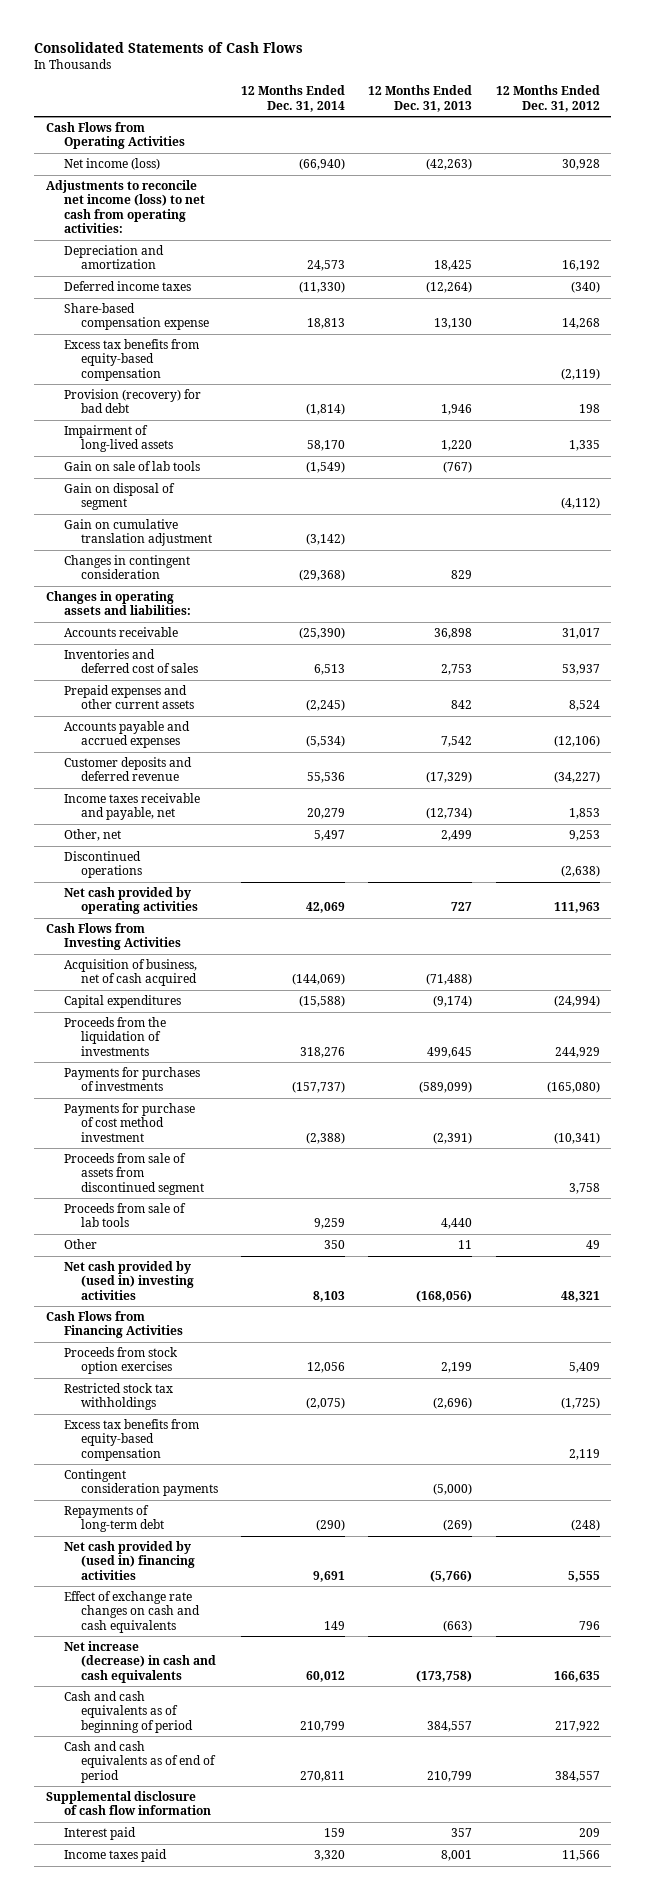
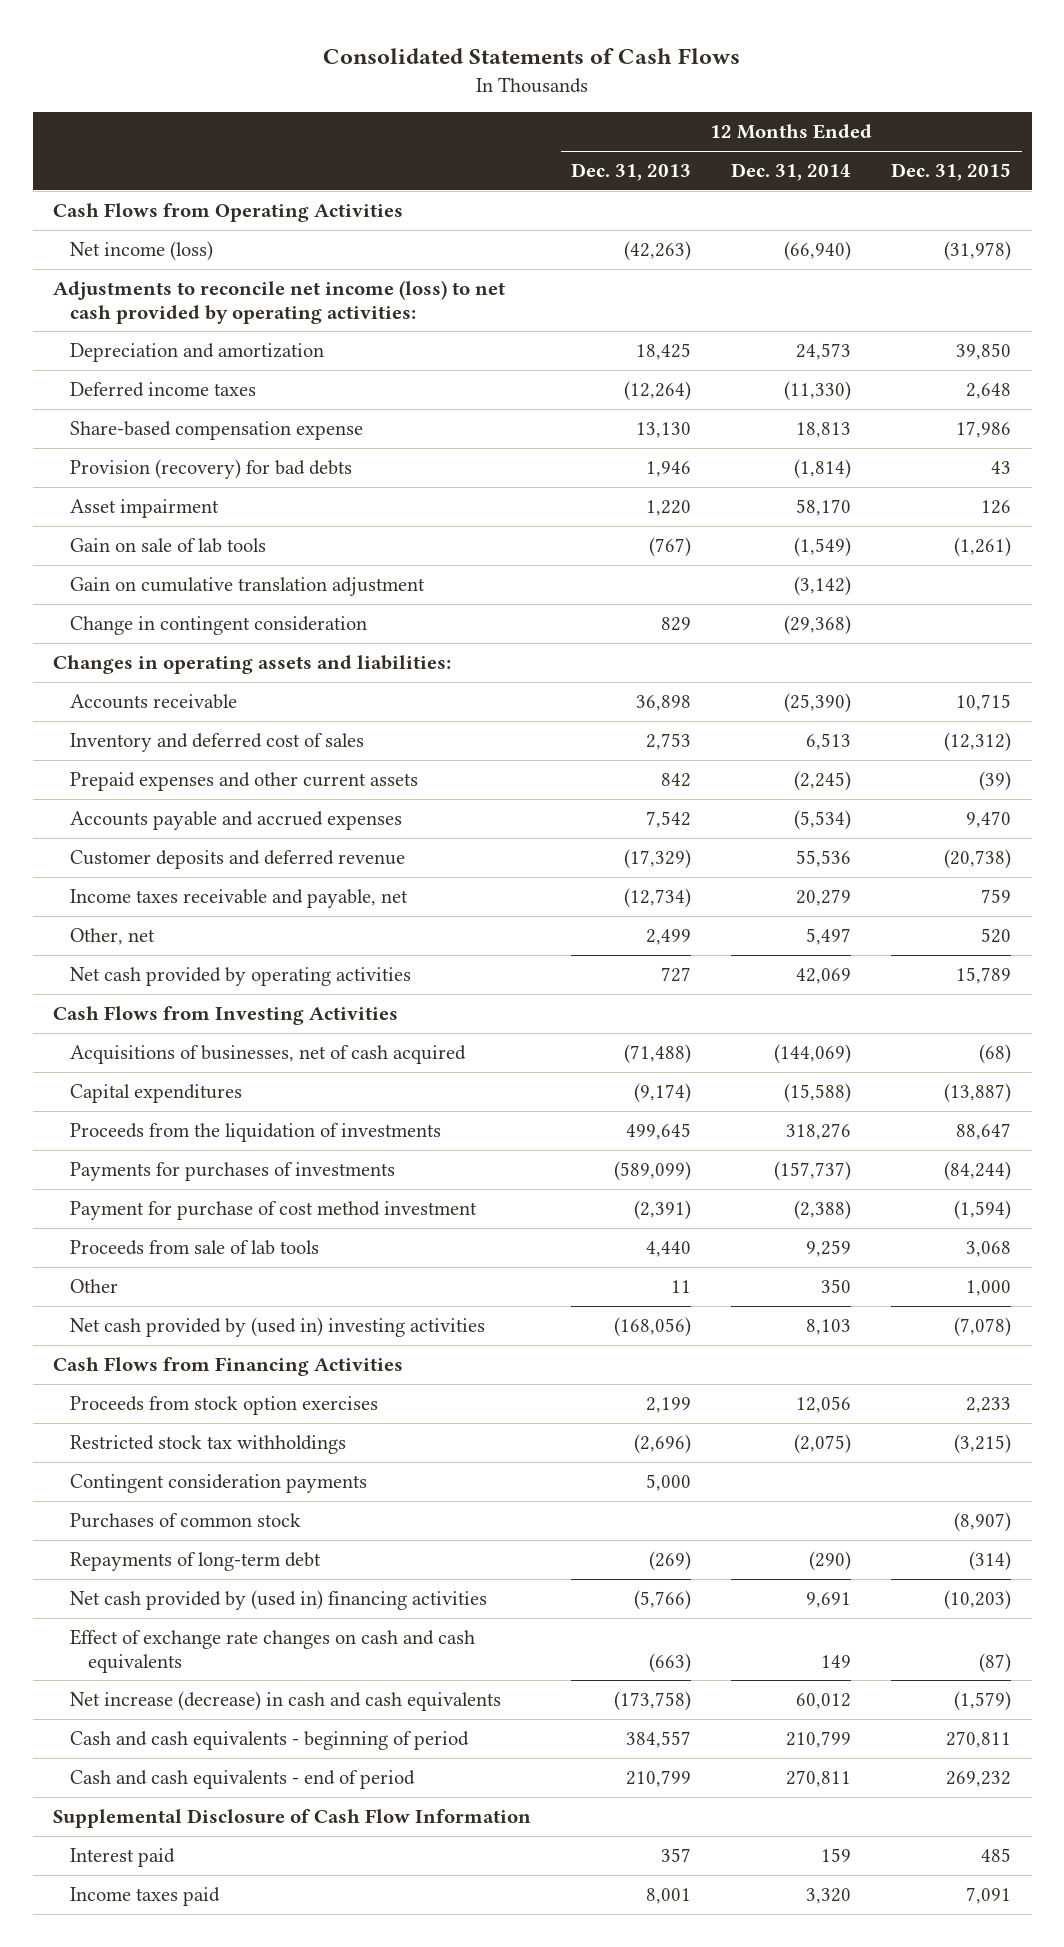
[495,85,600,112] 12 Months Ended Dec. 31, 2012 -> none
none -> [891,162,1012,181] Dec. 31, 2015
[45,180,205,234] Adjustments to reconcile net income (loss) to net cash from operating activities: -> [52,279,505,324] Adjustments to reconcile net income (loss) to net cash provided by operating activities:
[63,339,199,381] Excess tax benefits from equity-based compensation -> none
[63,389,201,414] Provision (recovery) for bad debt -> [70,458,353,479] Provision (recovery) for bad debts
[63,425,174,453] Impairment of long-lived assets -> [70,498,220,518] Asset impairment
[63,483,175,511] Gain on disposal of segment -> none
[63,555,190,580] Changes in contingent consideration -> [70,615,368,635] Change in contingent consideration
[63,649,199,674] Inventories and deferred cost of sales -> [70,732,365,752] Inventory and deferred cost of sales
[63,851,143,879] Discontinued operations -> none
[63,959,198,987] Acquisition of business, net of cash acquired -> [70,1044,467,1064] Acquisitions of businesses, net of cash acquired
[63,1153,205,1195] Proceeds from sale of assets from discontinued segment -> none
[63,1103,195,1142] Payments for purchase of cost method investment -> [70,1200,478,1220] Payment for purchase of cost method investment
[63,1419,199,1461] Excess tax benefits from equity-based compensation -> none
[433,1483,473,1496] (5,000) -> [645,1473,691,1491] 5,000
none -> [70,1512,302,1528] Purchases of common stock
[63,1691,194,1733] Cash and cash equivalents as of beginning of period -> [70,1730,470,1750] Cash and cash equivalents - beginning of period
[63,1741,217,1783] Cash and cash equivalents as of end of period -> [70,1769,416,1789] Cash and cash equivalents - end of period
[45,1791,211,1816] Supplemental disclosure of cash flow information -> [52,1808,531,1828] Supplemental Disclosure of Cash Flow Information

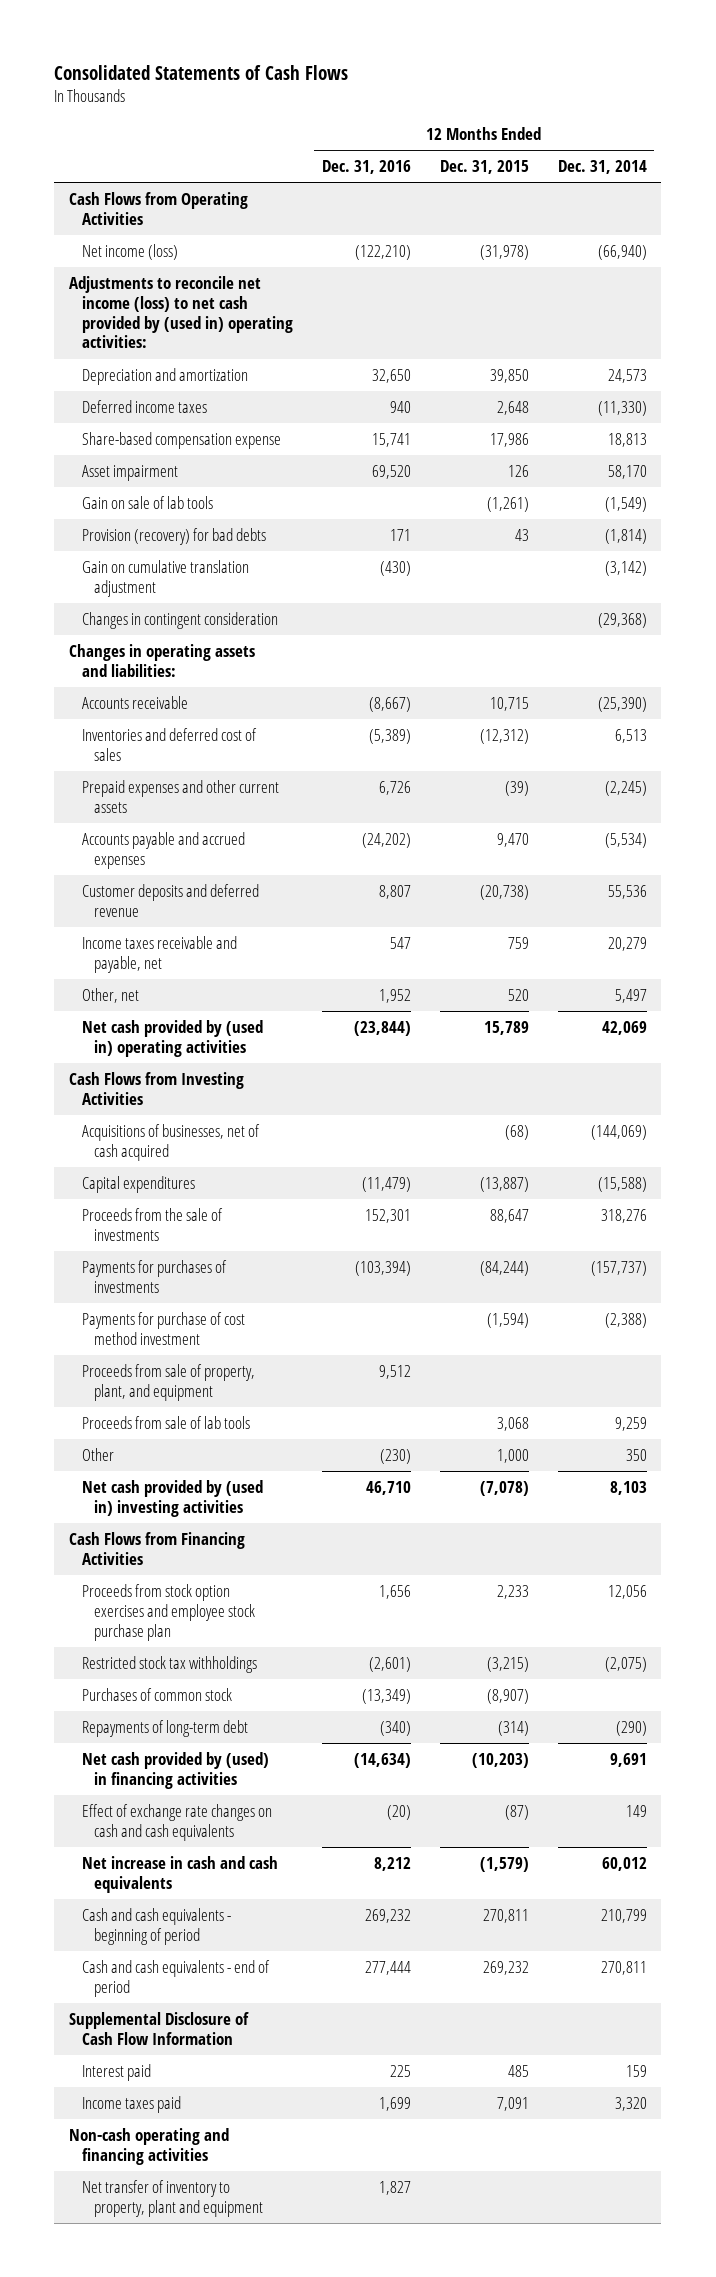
[570,162,691,181] Dec. 31, 2013 -> none
none -> [321,160,411,175] Dec. 31, 2016
[52,279,505,324] Adjustments to reconcile net income (loss) to net cash provided by operating activities: -> [68,275,293,349] Adjustments to reconcile net income (loss) to net cash provided by (used in) operating activities:
[70,458,353,479] Provision (recovery) for bad debts -> [81,527,266,545] Provision (recovery) for bad debts
[70,615,368,635] Change in contingent consideration -> [81,611,278,629] Changes in contingent consideration
[70,732,365,752] Inventory and deferred cost of sales -> [81,727,257,761] Inventories and deferred cost of sales
[70,966,412,986] Net cash provided by operating activities -> [81,1019,263,1057] Net cash provided by (used in) operating activities
[70,1122,442,1142] Proceeds from the liquidation of investments -> [81,1207,223,1241] Proceeds from the sale of investments
[70,1200,478,1220] Payment for purchase of cost method investment -> [81,1311,245,1345] Payments for purchase of cost method investment
none -> [81,1363,255,1401] Proceeds from sale of property, plant, and equipment
[70,1395,379,1415] Proceeds from stock option exercises -> [81,1583,256,1641] Proceeds from stock option exercises and employee stock purchase plan
[70,1473,368,1493] Contingent consideration payments -> none
[70,1589,488,1610] Net cash provided by (used in) financing activities -> [81,1751,269,1789] Net cash provided by (used) in financing activities
[70,1690,502,1711] Net increase (decrease) in cash and cash equivalents -> [81,1855,278,1893] Net increase in cash and cash equivalents
none -> [68,2127,229,2165] Non-cash operating and financing activities
none -> [81,2179,264,2217] Net transfer of inventory to property, plant and equipment

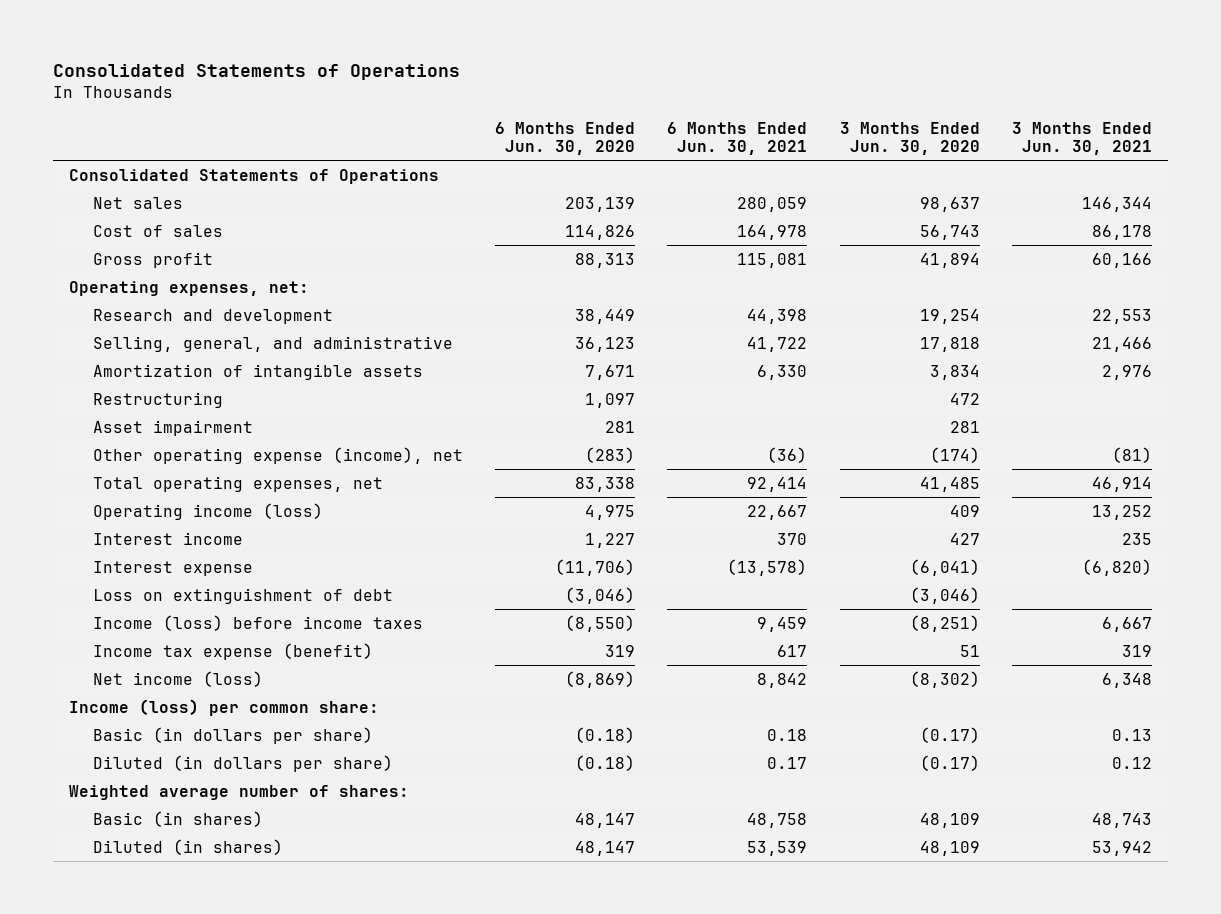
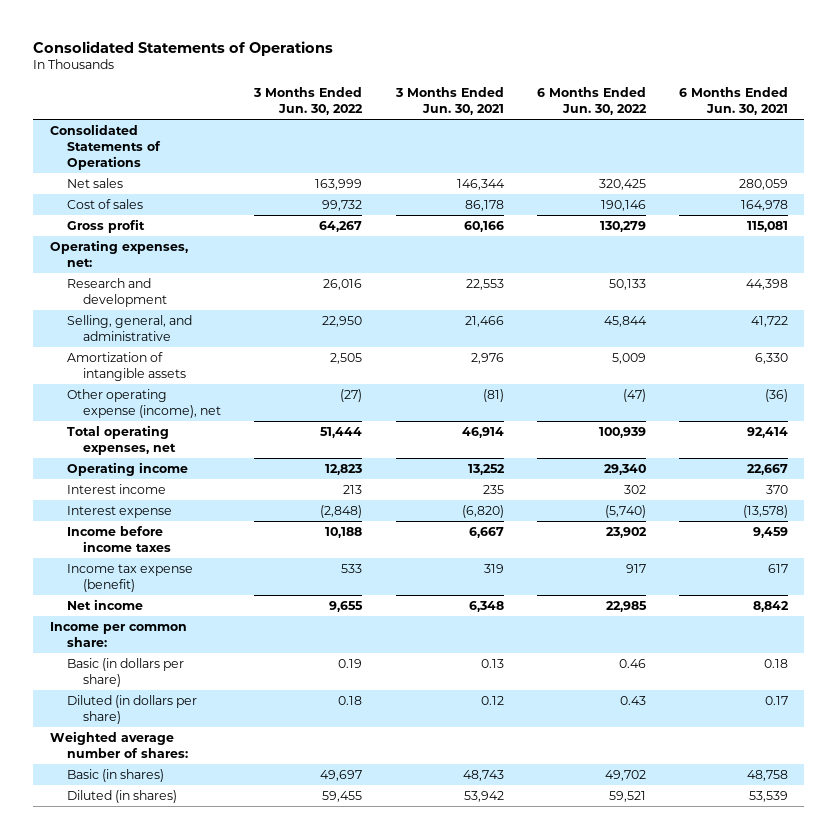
[494,121,635,156] 6 Months Ended Jun. 30, 2020 -> none
[839,121,980,156] 3 Months Ended Jun. 30, 2020 -> none
none -> [253,86,364,115] 3 Months Ended Jun. 30, 2022
none -> [536,86,647,115] 6 Months Ended Jun. 30, 2022
[92,391,223,408] Restructuring -> none
[92,419,253,436] Asset impairment -> none
[92,502,323,520] Operating income (loss) -> [66,461,188,476] Operating income
[92,587,393,604] Loss on extinguishment of debt -> none
[92,614,423,631] Income (loss) before income taxes -> [66,525,172,553] Income before income taxes
[92,670,263,687] Net income (loss) -> [66,598,143,610] Net income
[68,698,379,716] Income (loss) per common share: -> [50,621,188,648] Income per common share:

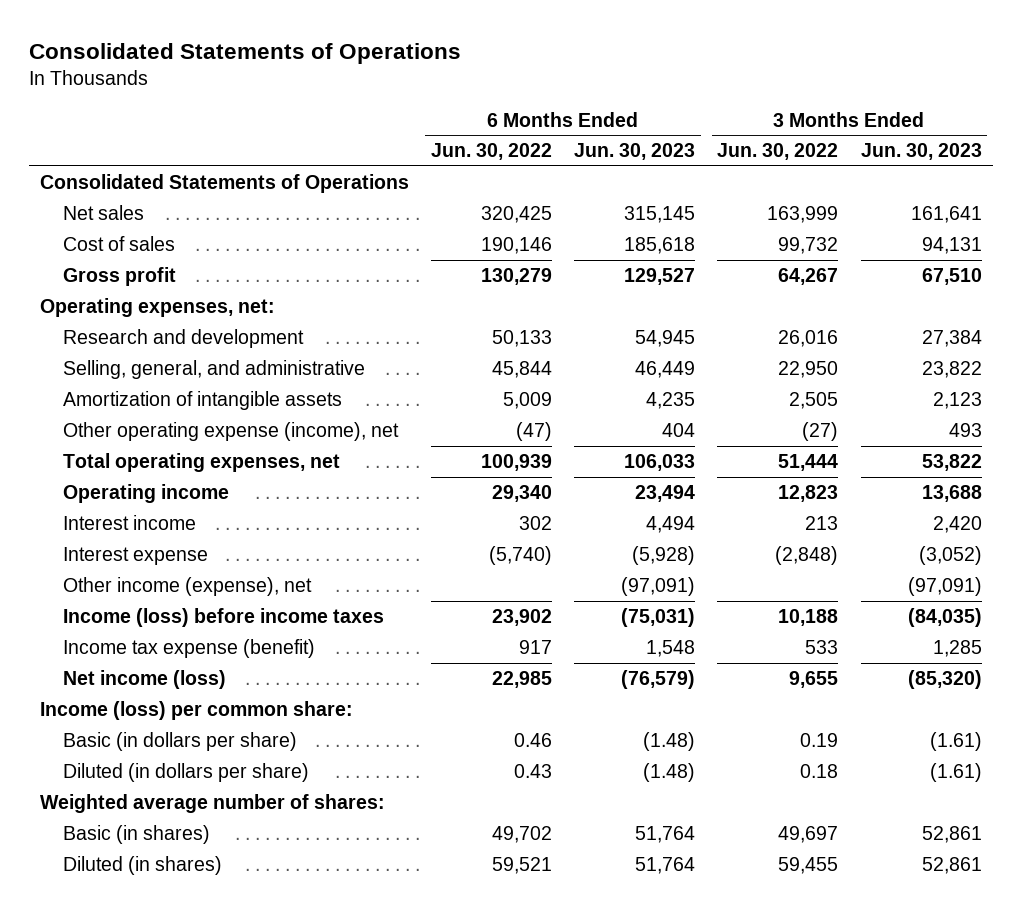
[394,86,504,115] 3 Months Ended Jun. 30, 2021 -> none
[678,86,788,115] 6 Months Ended Jun. 30, 2021 -> none
none -> [574,143,696,161] Jun. 30, 2023
none -> [860,143,982,161] Jun. 30, 2023
none -> [62,576,312,596] Other income (expense), net
[66,525,172,553] Income before income taxes -> [62,607,384,627] Income (loss) before income taxes
[66,598,143,610] Net income -> [62,669,226,689] Net income (loss)
[50,621,188,648] Income per common share: -> [39,700,353,720] Income (loss) per common share:

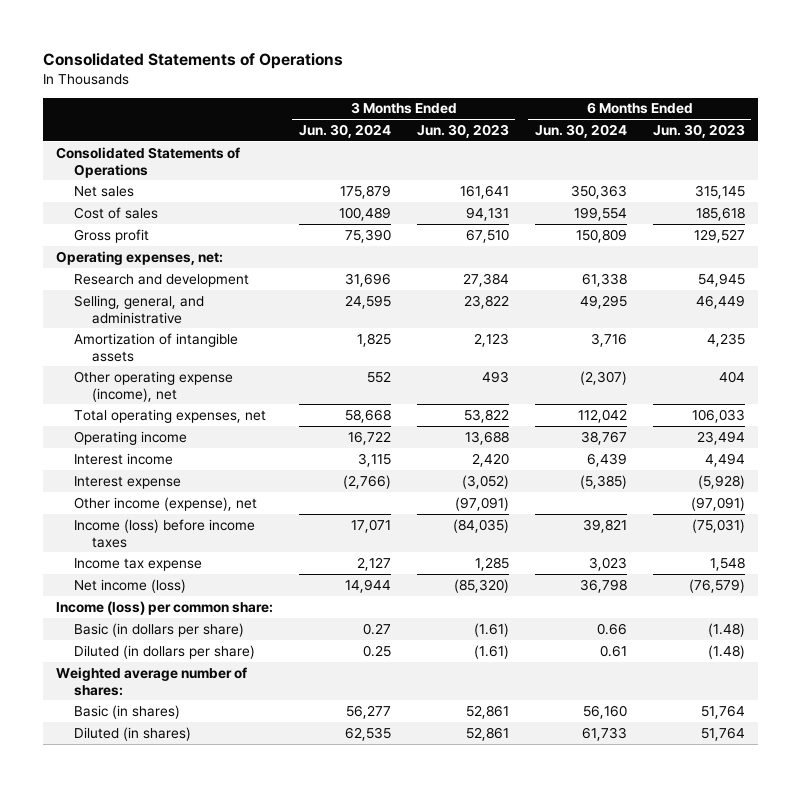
[430,143,552,161] Jun. 30, 2022 -> none
[717,143,839,161] Jun. 30, 2022 -> none
none -> [298,123,391,138] Jun. 30, 2024
none -> [534,123,627,138] Jun. 30, 2024
[62,638,315,658] Income tax expense (benefit) -> [74,557,203,571] Income tax expense

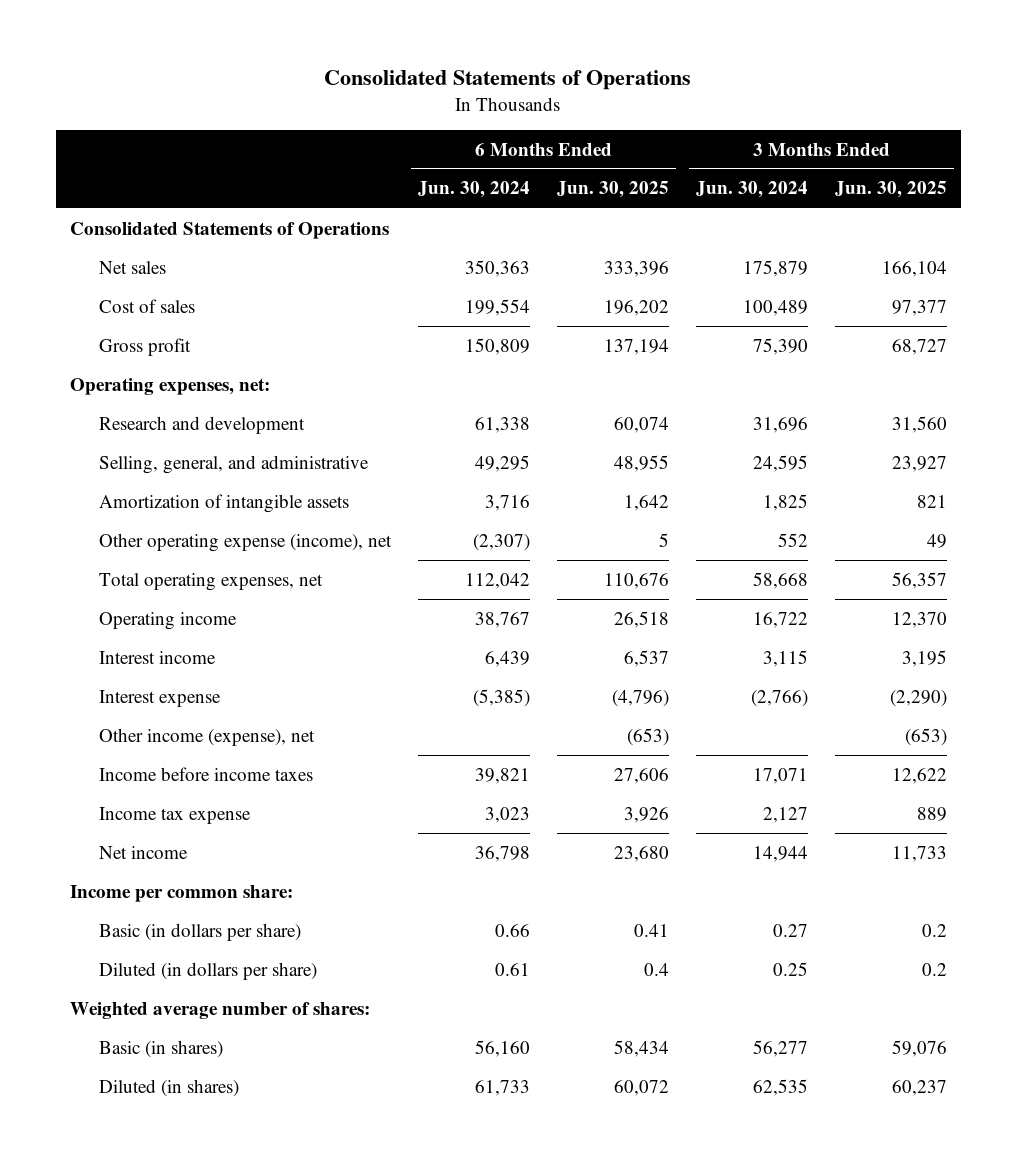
[416,123,509,138] Jun. 30, 2023 -> none
[652,123,745,138] Jun. 30, 2023 -> none
none -> [557,181,670,199] Jun. 30, 2025
none -> [835,181,948,199] Jun. 30, 2025
[74,518,256,548] Income (loss) before income taxes -> [98,766,313,781] Income before income taxes
[74,578,187,593] Net income (loss) -> [98,845,188,859] Net income
[55,600,273,615] Income (loss) per common share: -> [69,884,293,902] Income per common share:

